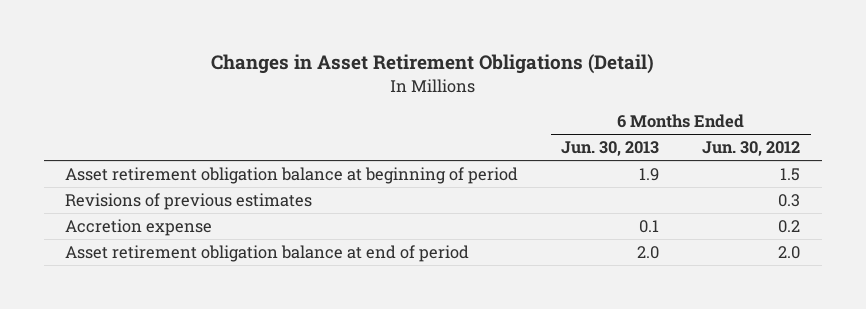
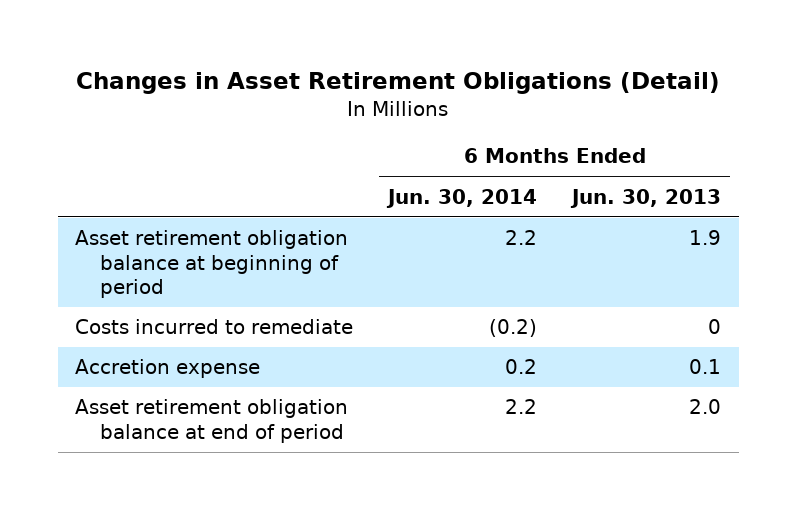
[702,141,801,157] Jun. 30, 2012 -> none
none -> [386,188,538,208] Jun. 30, 2014
[65,192,313,210] Revisions of previous estimates -> none
none -> [75,319,354,335] Costs incurred to remediate

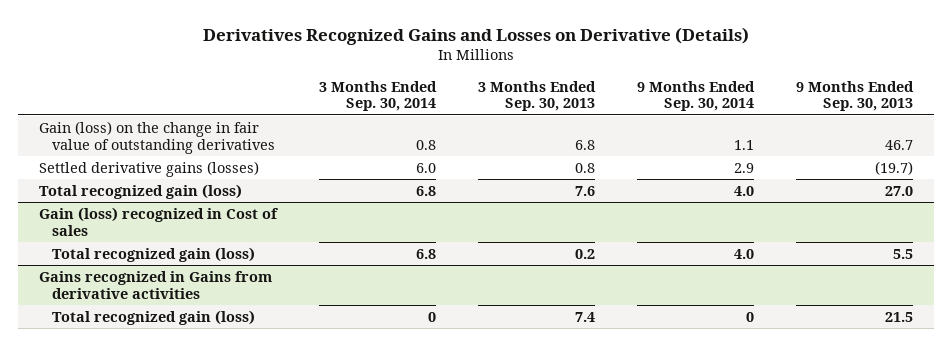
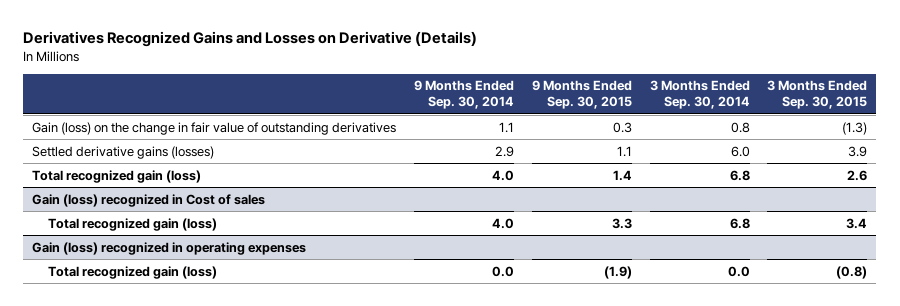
[478,80,597,112] 3 Months Ended Sep. 30, 2013 -> none
[796,80,915,112] 9 Months Ended Sep. 30, 2013 -> none
none -> [531,80,632,110] 9 Months Ended Sep. 30, 2015
none -> [767,80,868,110] 3 Months Ended Sep. 30, 2015
[38,270,272,299] Gains recognized in Gains from derivative activities -> none
none -> [32,241,307,255] Gain (loss) recognized in operating expenses
[428,311,437,322] 0 -> [727,265,750,277] 0.0
[746,311,755,322] 0 -> [492,265,515,277] 0.0

